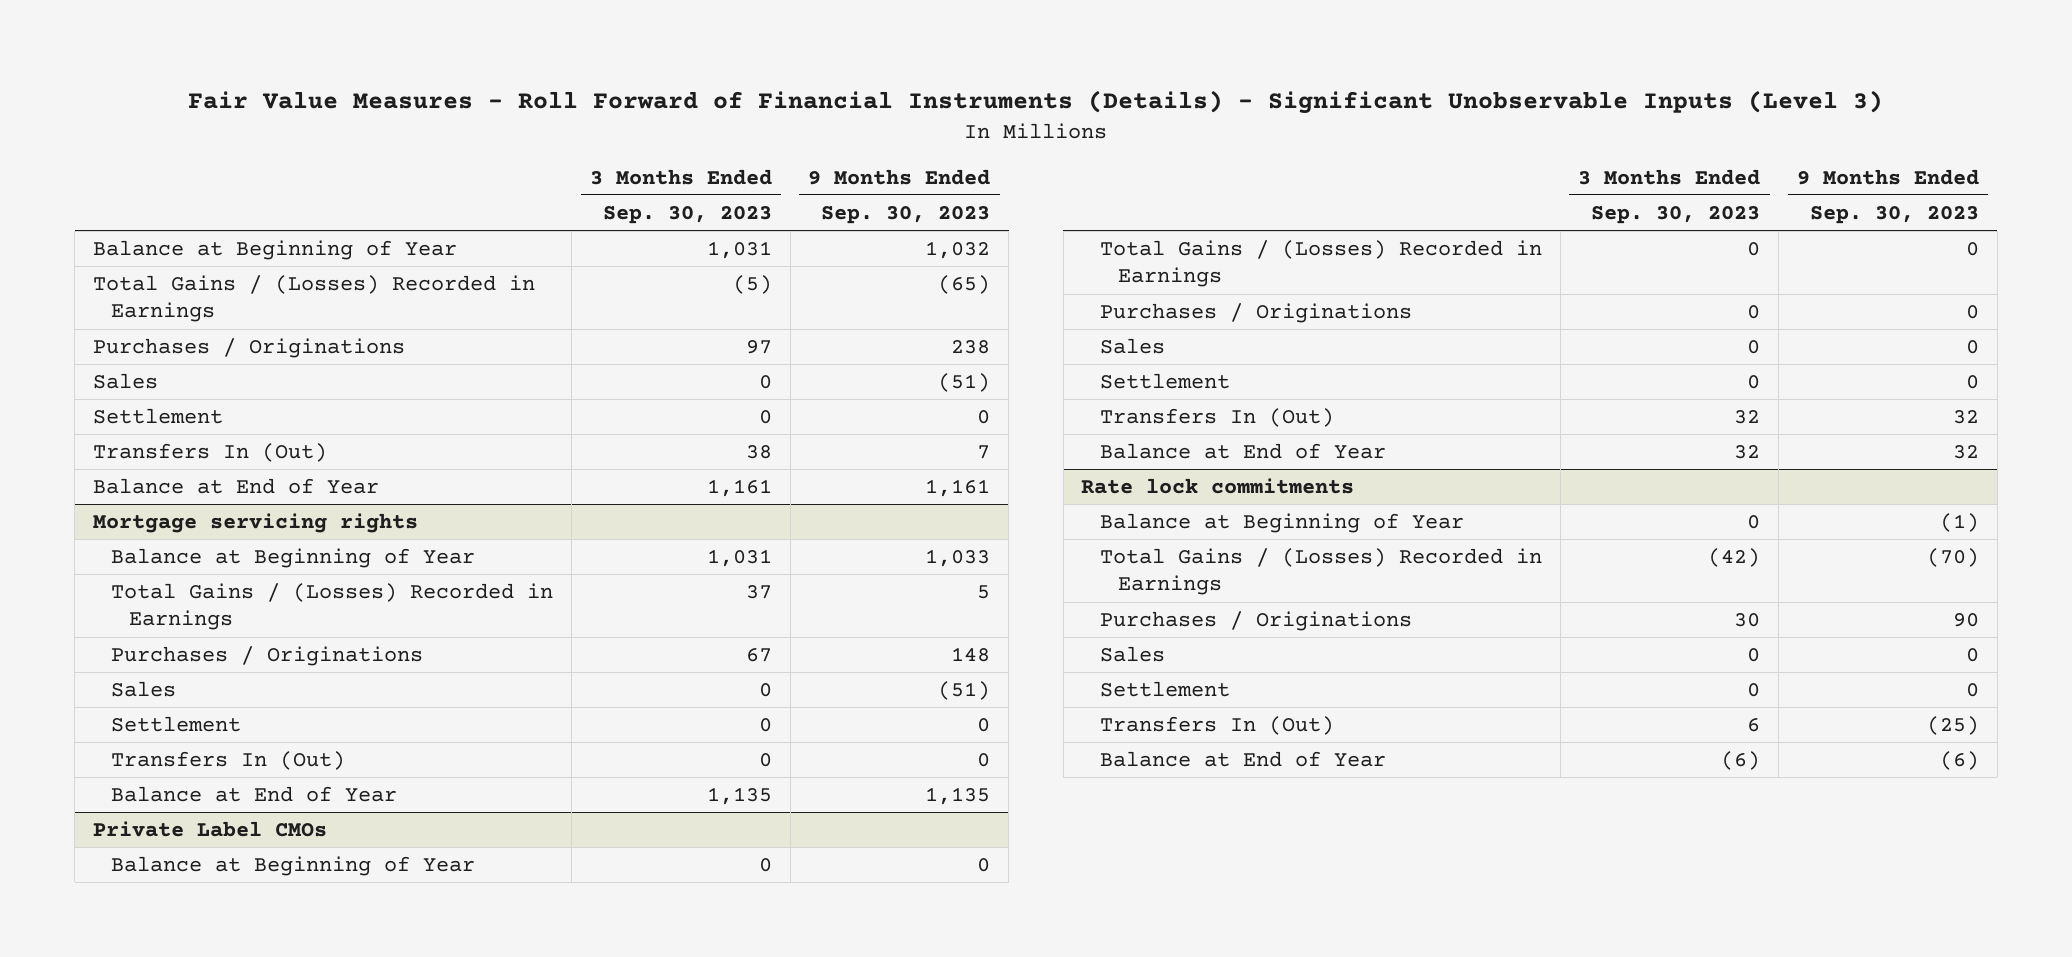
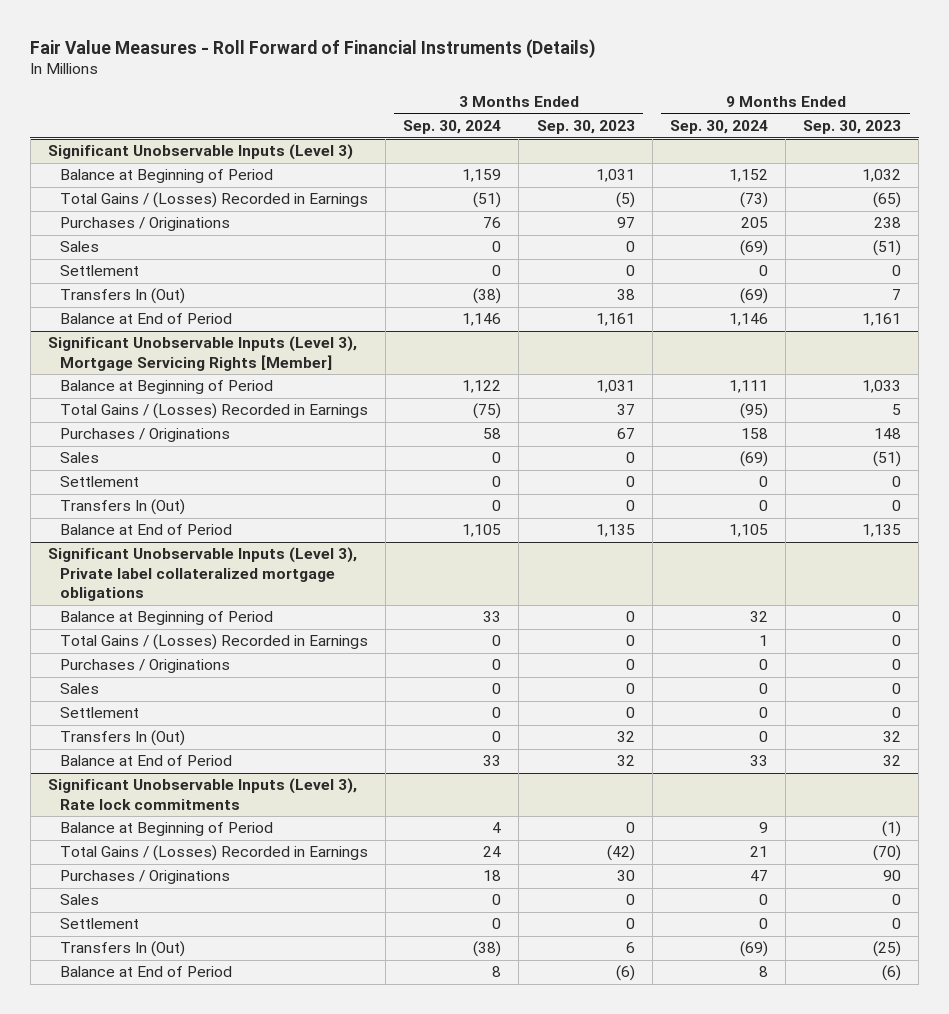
[187,90,1883,115] Fair Value Measures - Roll Forward of Financial Instruments (Details) - Significant Unobservable Inputs (Level 3) -> [30,38,597,58] Fair Value Measures - Roll Forward of Financial Instruments (Details)
none -> [403,120,502,135] Sep. 30, 2024
none -> [669,120,768,135] Sep. 30, 2024
none -> [47,144,353,161] Significant Unobservable Inputs (Level 3)
[92,240,457,261] Balance at Beginning of Year -> [59,169,273,184] Balance at Beginning of Period
[92,513,418,534] Mortgage servicing rights -> none
[92,478,379,495] Balance at End of Year -> [59,313,232,325] Balance at End of Period
none -> [47,336,357,371] Significant Unobservable Inputs (Level 3), Mortgage Servicing Rights [Member]
[111,548,476,569] Balance at Beginning of Year -> [59,380,273,395] Balance at Beginning of Period
[92,821,327,838] Private Label CMOs -> none
[111,786,398,803] Balance at End of Year -> [59,524,232,536] Balance at End of Period
none -> [47,547,357,601] Significant Unobservable Inputs (Level 3), Private label collateralized mortgage obligations
[111,856,476,877] Balance at Beginning of Year -> [59,611,273,626] Balance at Beginning of Period
[1081,478,1355,495] Rate lock commitments -> none
[1099,443,1386,460] Balance at End of Year -> [59,755,232,767] Balance at End of Period
none -> [47,778,357,810] Significant Unobservable Inputs (Level 3), Rate lock commitments
[1099,513,1464,534] Balance at Beginning of Year -> [59,822,273,837] Balance at Beginning of Period
[1099,751,1386,768] Balance at End of Year -> [59,966,232,978] Balance at End of Period

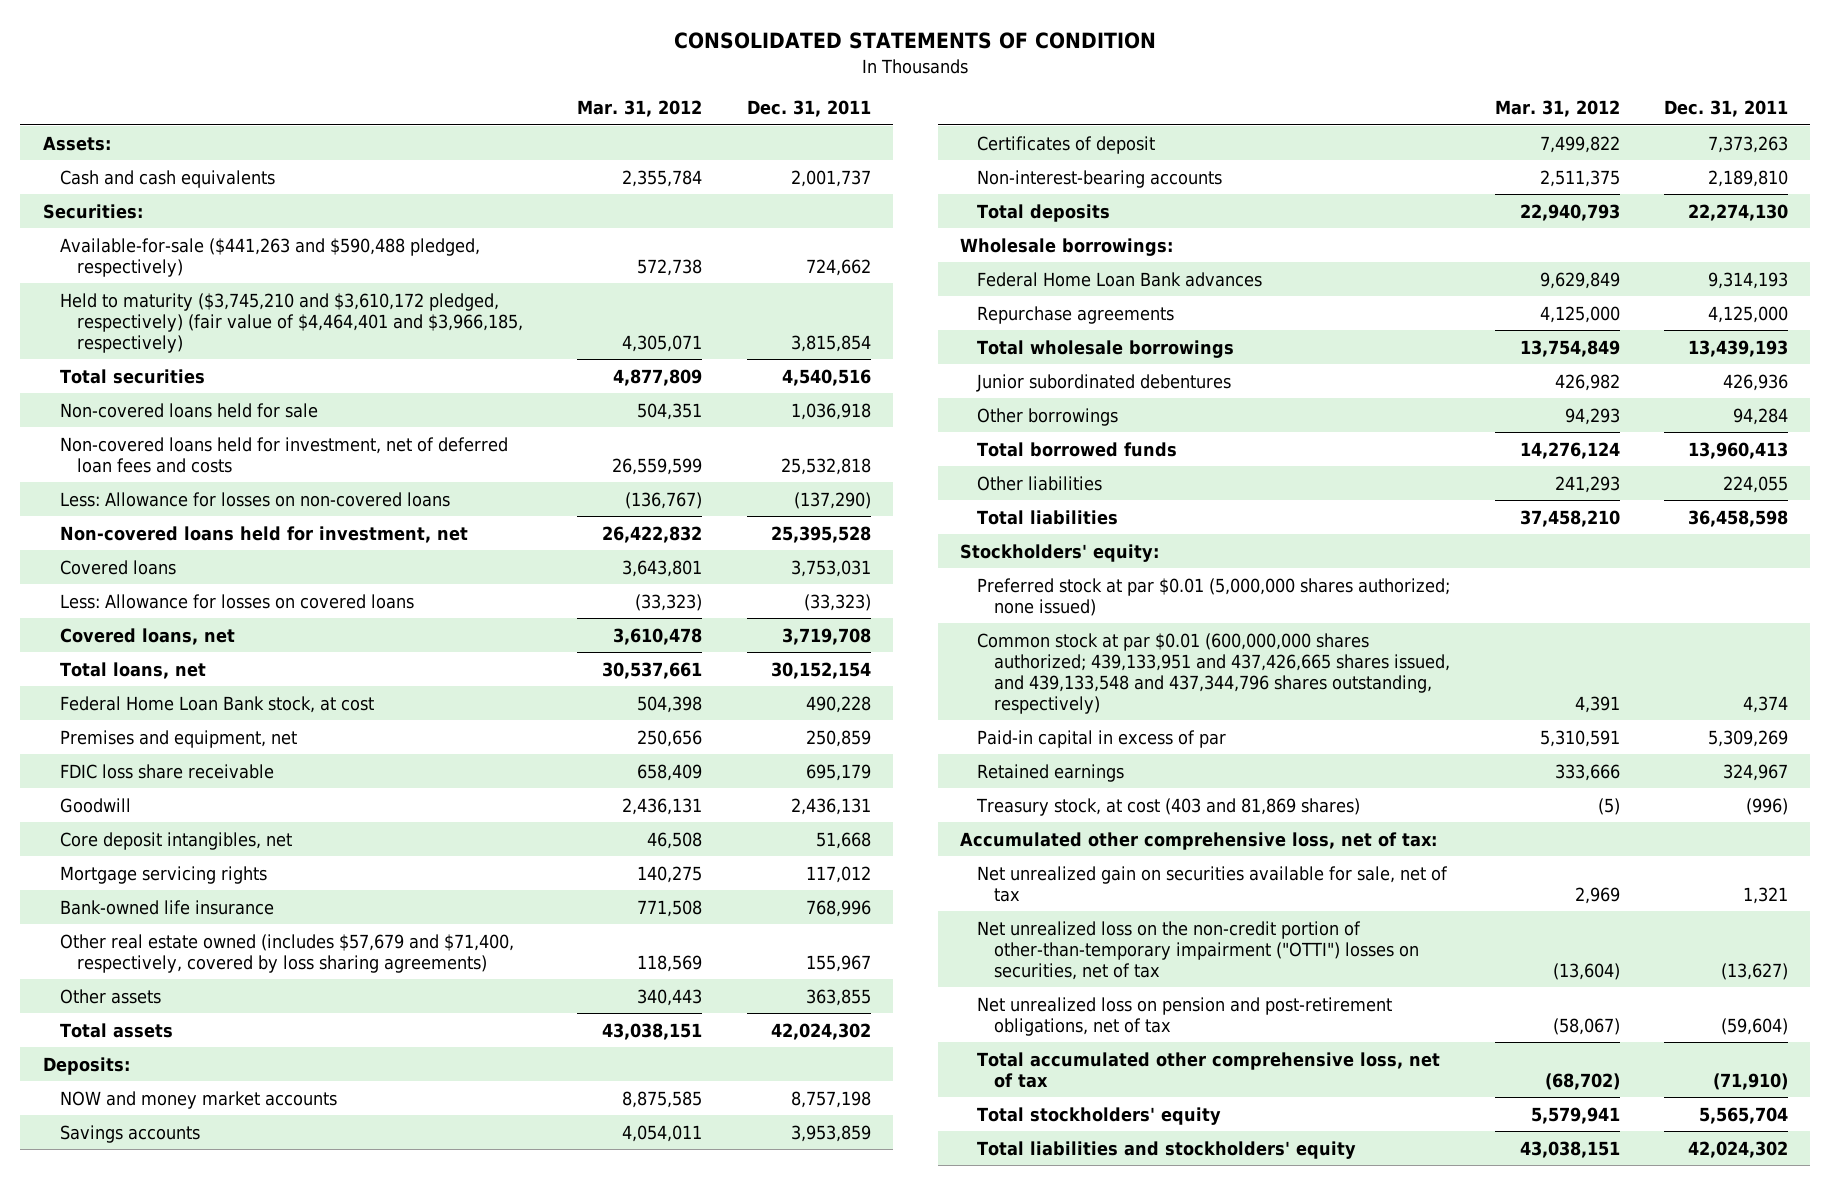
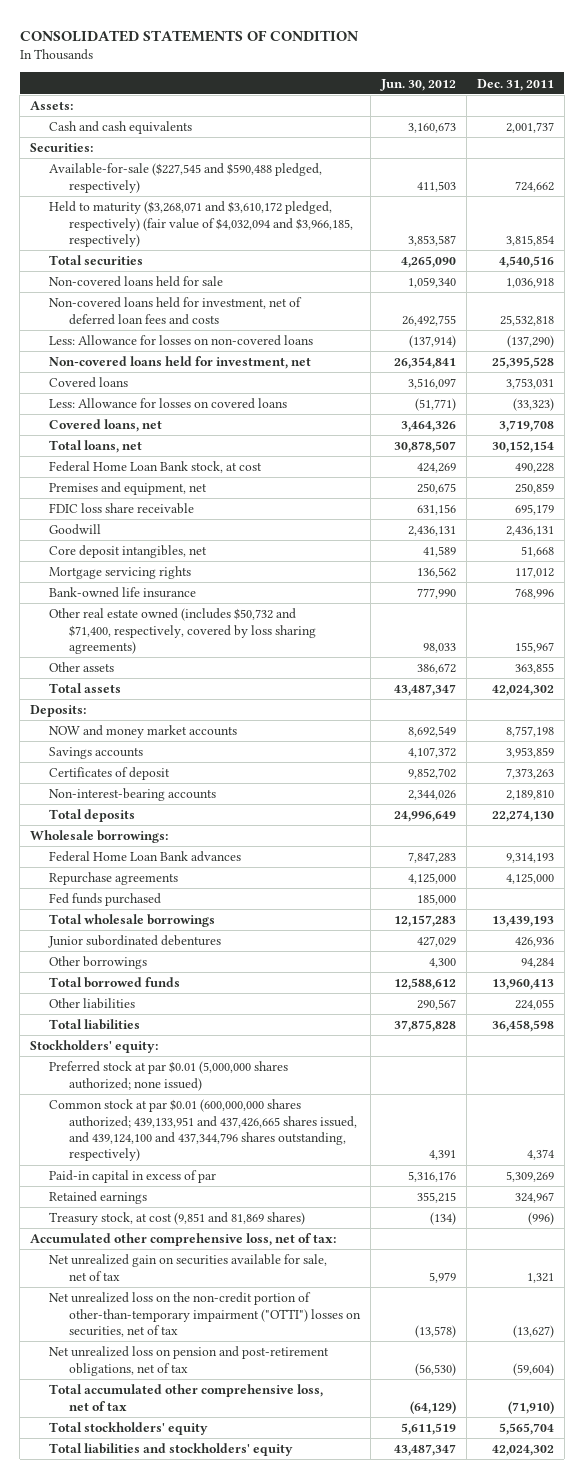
[577,100,703,118] Mar. 31, 2012 -> none
none -> [379,78,456,91] Jun. 30, 2012
[59,237,480,277] Available-for-sale ($441,263 and $590,488 pledged, respectively) -> [49,163,323,193] Available-for-sale ($227,545 and $590,488 pledged, respectively)
[59,292,523,353] Held to maturity ($3,745,210 and $3,610,172 pledged, respectively) (fair value of $4,464,401 and $3,966,185, respectively) -> [49,201,353,247] Held to maturity ($3,268,071 and $3,610,172 pledged, respectively) (fair value of $4,032,094 and $3,966,185, respectively)
[59,933,514,973] Other real estate owned (includes $57,679 and $71,400, respectively, covered by loss sharing agreements) -> [49,608,316,654] Other real estate owned (includes $50,732 and $71,400, respectively, covered by loss sharing agreements)
none -> [49,893,162,907] Fed funds purchased
[977,632,1451,714] Common stock at par $0.01 (600,000,000 shares authorized; 439,133,951 and 437,426,665 shares issued, and 439,133,548 and 437,344,796 shares outstanding, respectively) -> [49,1099,357,1162] Common stock at par $0.01 (600,000,000 shares authorized; 439,133,951 and 437,426,665 shares issued, and 439,124,100 and 437,344,796 shares outstanding, respectively)
[976,797,1361,816] Treasury stock, at cost (403 and 81,869 shares) -> [49,1212,306,1226] Treasury stock, at cost (9,851 and 81,869 shares)

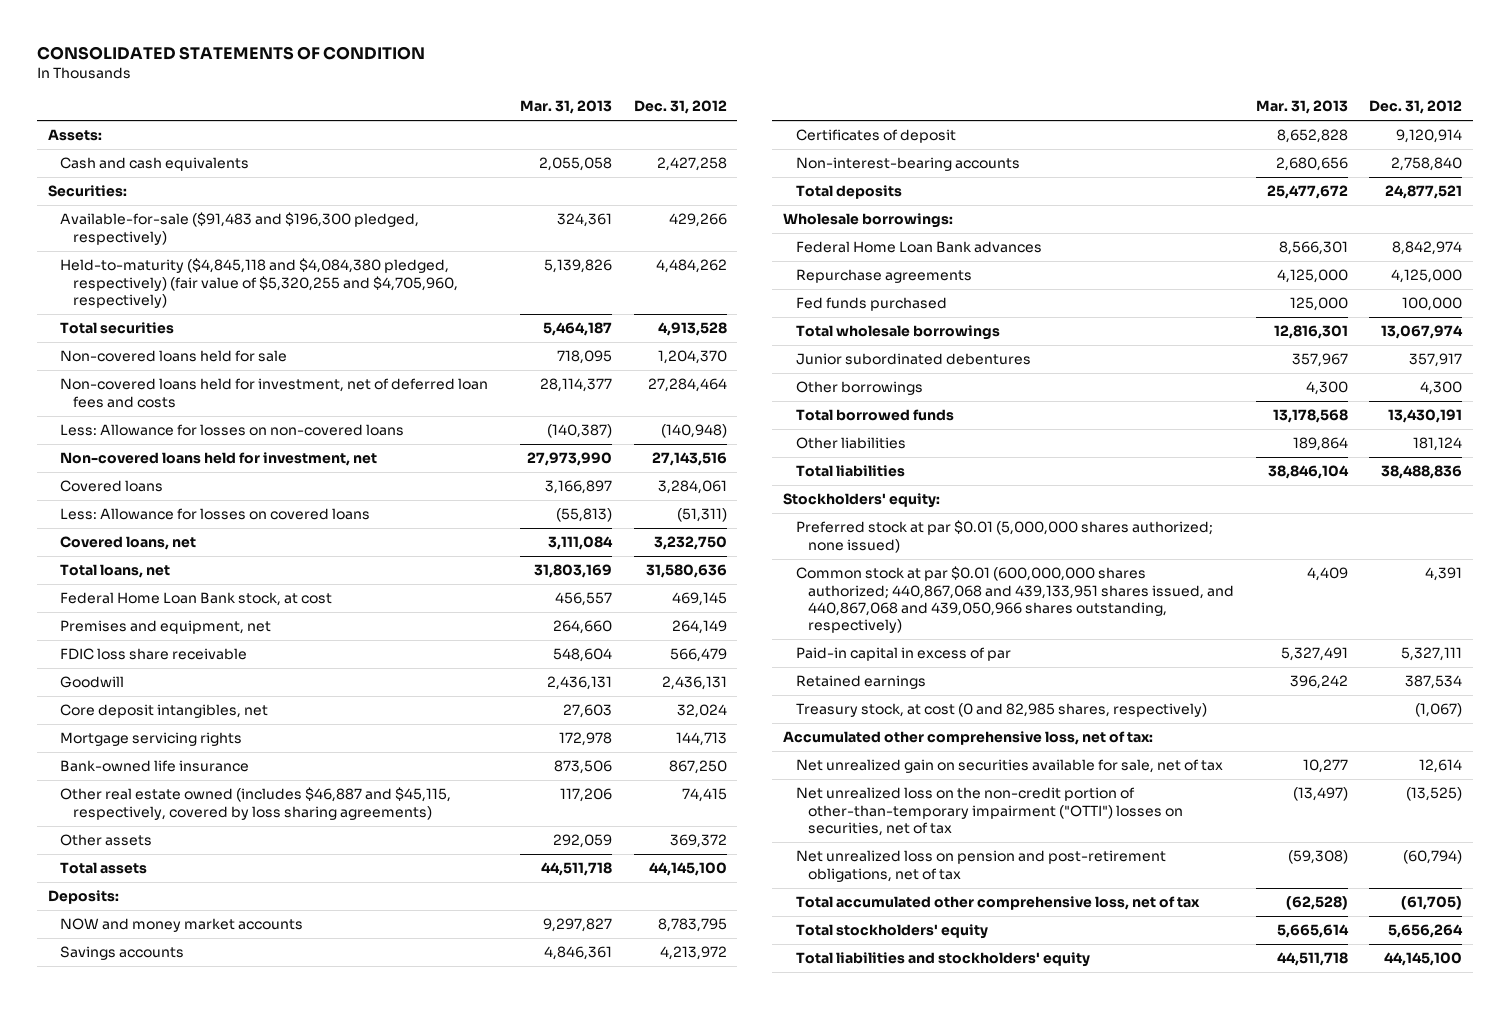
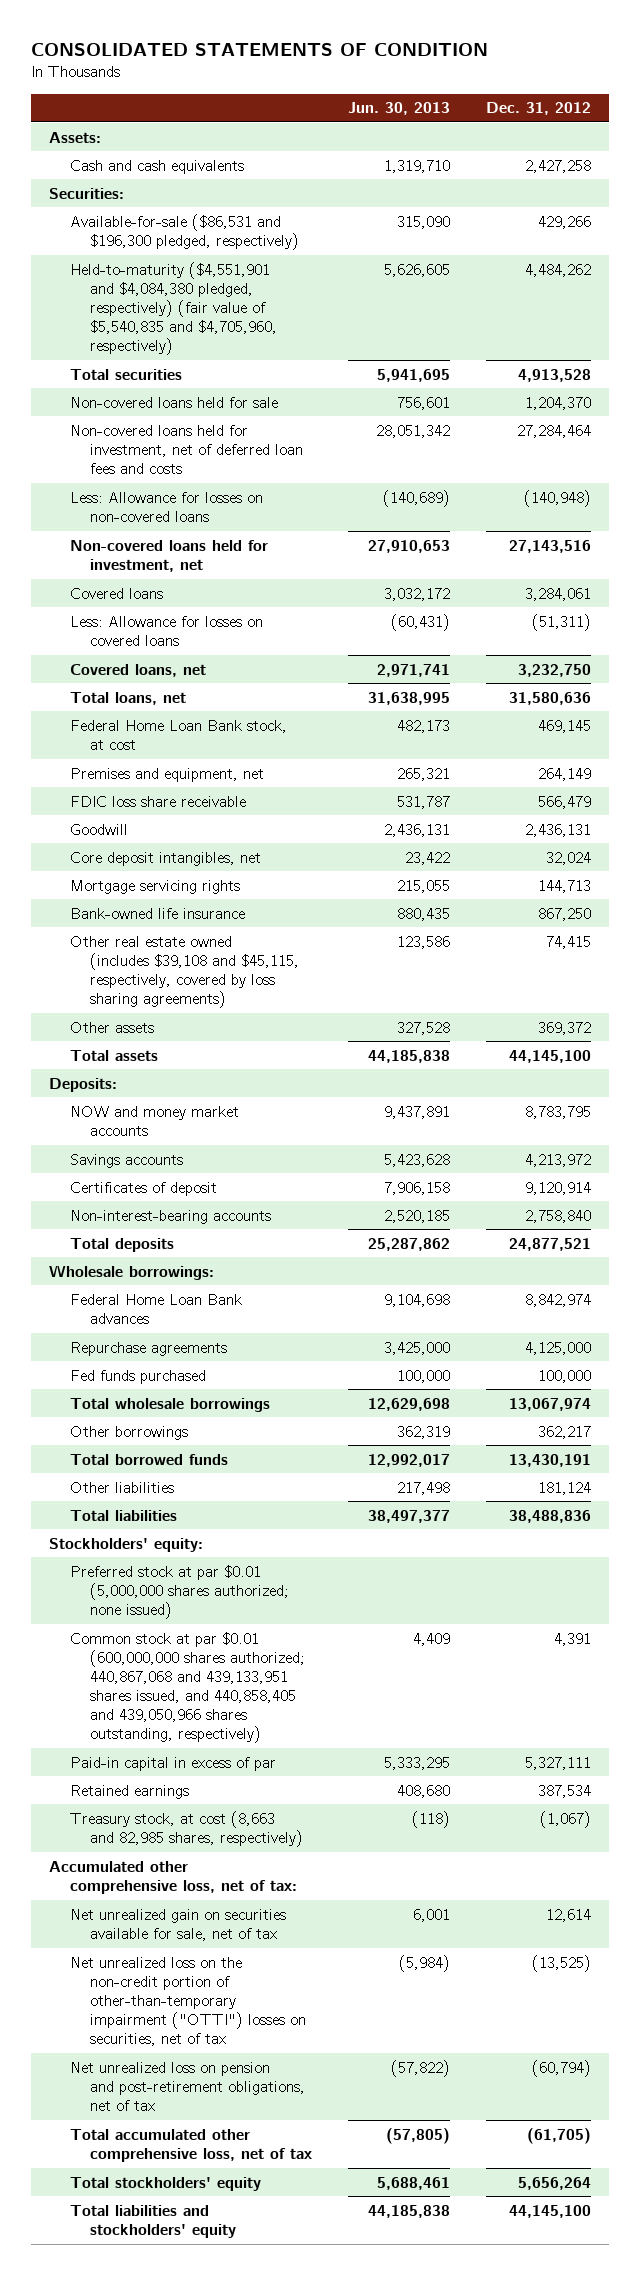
[520,100,613,115] Mar. 31, 2013 -> none
none -> [348,102,451,116] Jun. 30, 2013
[60,212,420,245] Available-for-sale ($91,483 and $196,300 pledged, respectively) -> [69,213,300,250] Available-for-sale ($86,531 and $196,300 pledged, respectively)
[60,258,458,308] Held-to-maturity ($4,845,118 and $4,084,380 pledged, respectively) (fair value of $5,320,255 and $4,705,960, respectively) -> [69,261,278,356] Held-to-maturity ($4,551,901 and $4,084,380 pledged, respectively) (fair value of $5,540,835 and $4,705,960, respectively)
[60,787,452,820] Other real estate owned (includes $46,887 and $45,115, respectively, covered by loss sharing agreements) -> [69,935,300,1009] Other real estate owned (includes $39,108 and $45,115, respectively, covered by loss sharing agreements)
[795,353,1031,366] Junior subordinated debentures -> none
[1420,381,1463,396] 4,300 -> [538,1425,592,1439] 362,217
[795,566,1235,634] Common stock at par $0.01 (600,000,000 shares authorized; 440,867,068 and 439,133,951 shares issued, and 440,867,068 and 439,050,966 shares outstanding, respectively) -> [69,1631,306,1744] Common stock at par $0.01 (600,000,000 shares authorized; 440,867,068 and 439,133,951 shares issued, and 440,858,405 and 439,050,966 shares outstanding, respectively)
[795,703,1207,718] Treasury stock, at cost (0 and 82,985 shares, respectively) -> [69,1810,304,1847] Treasury stock, at cost (8,663 and 82,985 shares, respectively)

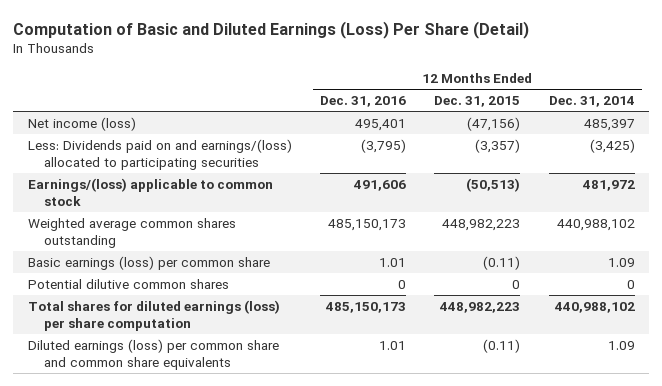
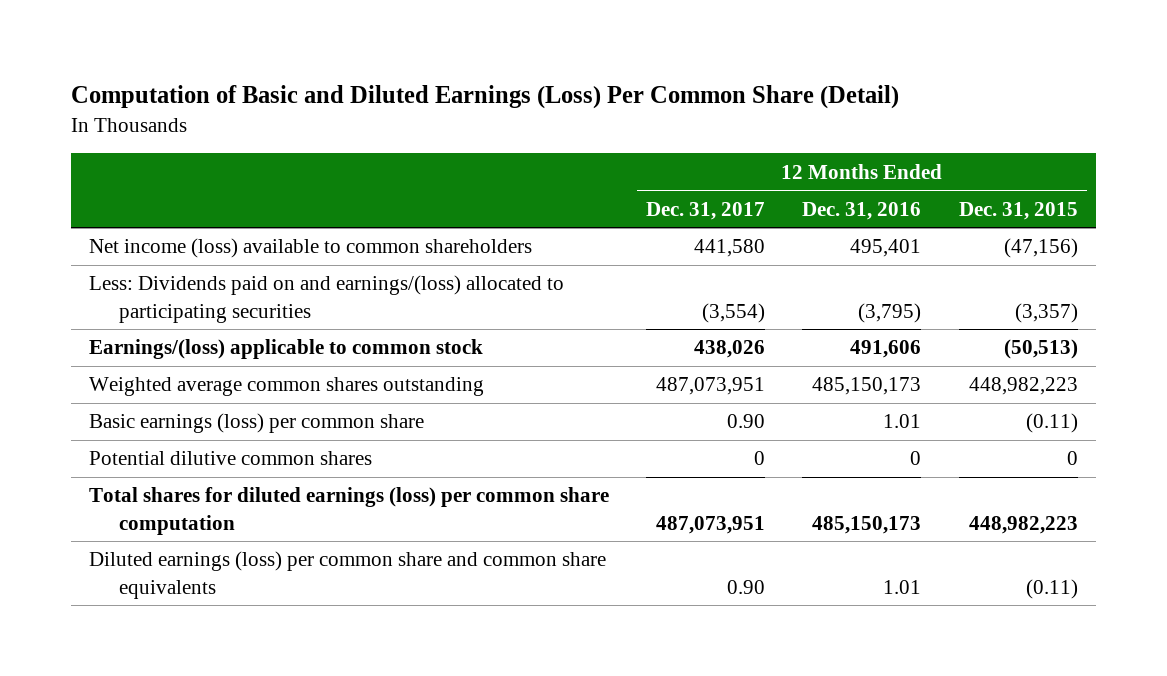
[13,20,530,39] Computation of Basic and Diluted Earnings (Loss) Per Share (Detail) -> [70,85,899,110] Computation of Basic and Diluted Earnings (Loss) Per Common Share (Detail)
[548,96,635,108] Dec. 31, 2014 -> none
none -> [646,201,766,220] Dec. 31, 2017
[27,116,136,131] Net income (loss) -> [89,238,533,259] Net income (loss) available to common shareholders
[27,299,280,331] Total shares for diluted earnings (loss) per share computation -> [89,487,610,535] Total shares for diluted earnings (loss) per common share computation

